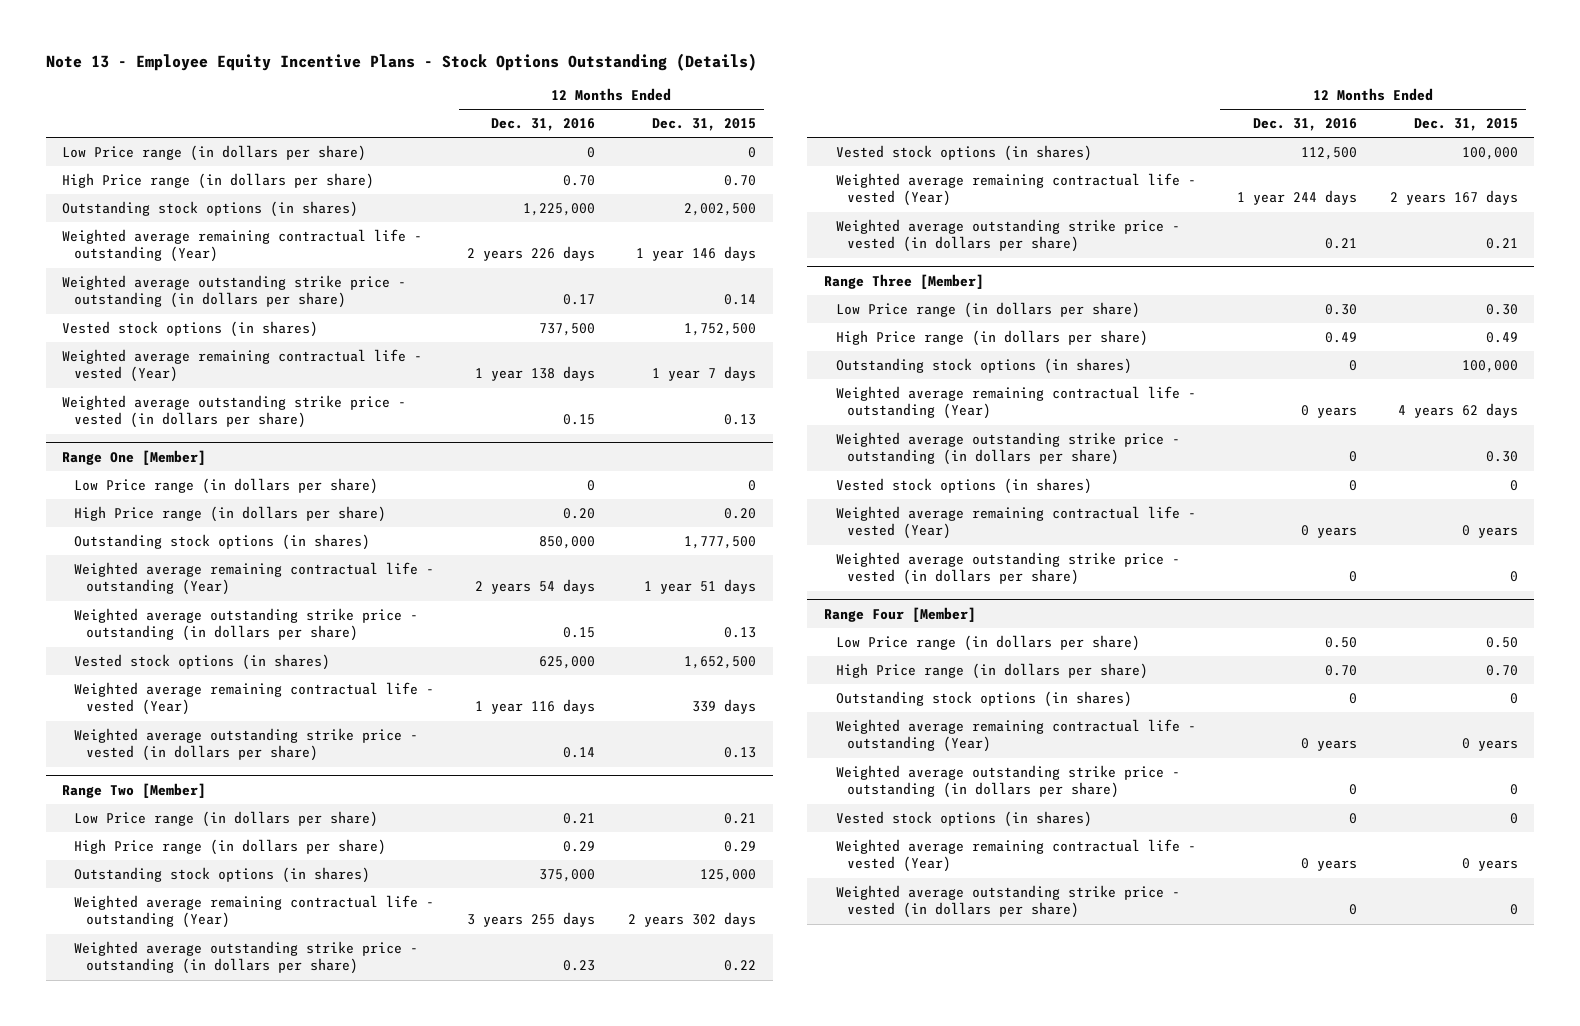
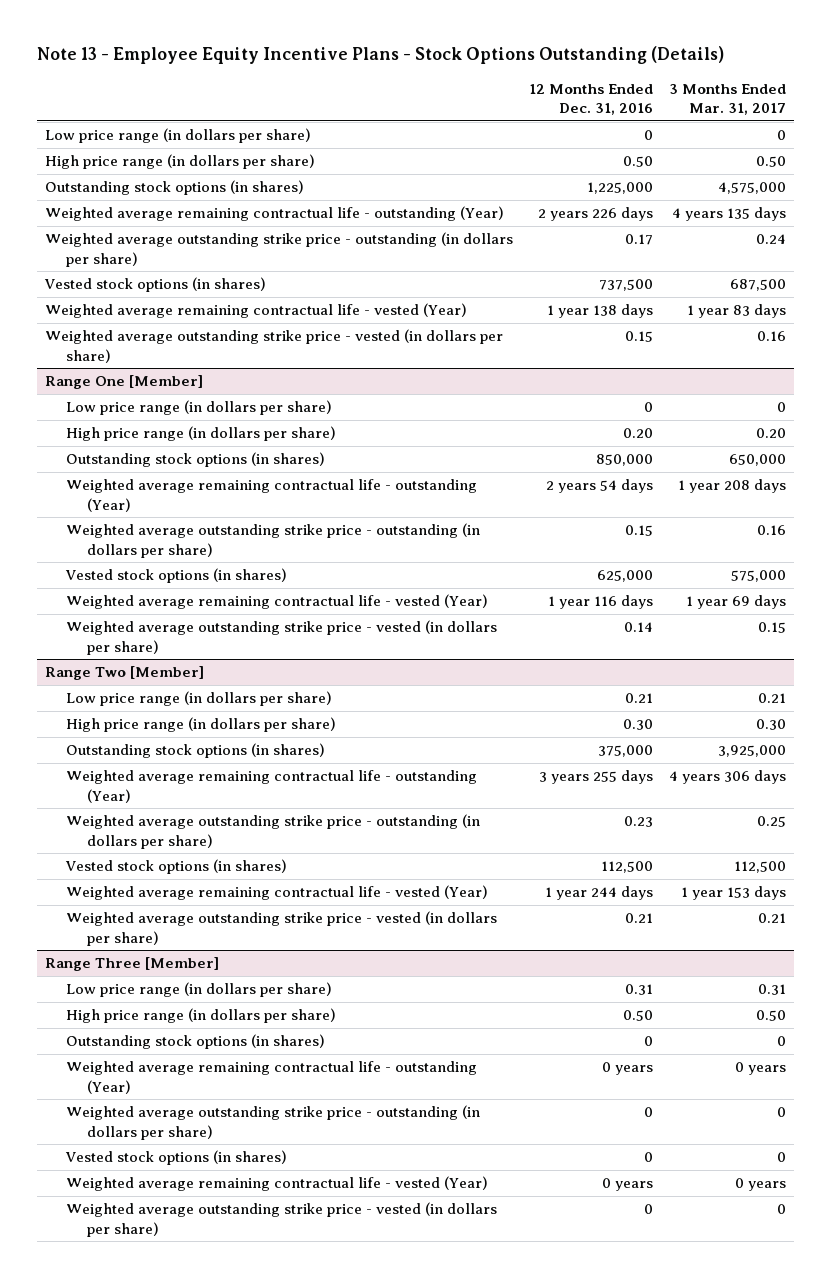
[651,118,756,132] Dec. 31, 2015 -> none
none -> [668,83,786,116] 3 Months Ended Mar. 31, 2017
[62,144,367,161] Low Price range (in dollars per share) -> [44,128,311,144] Low price range (in dollars per share)
[62,172,375,189] High Price range (in dollars per share) -> [44,154,315,170] High price range (in dollars per share)
[562,174,595,186] 0.70 -> [622,156,653,168] 0.50
[73,477,378,494] Low Price range (in dollars per share) -> [65,400,332,416] Low price range (in dollars per share)
[73,505,386,522] High Price range (in dollars per share) -> [65,426,336,442] High price range (in dollars per share)
[73,810,378,827] Low Price range (in dollars per share) -> [65,691,332,707] Low price range (in dollars per share)
[73,838,386,855] High Price range (in dollars per share) -> [65,717,336,733] High price range (in dollars per share)
[562,840,595,852] 0.29 -> [622,719,653,731] 0.30
[835,357,1132,374] Outstanding stock options (in shares) -> none
[835,385,1196,420] Weighted average remaining contractual life - outstanding (Year) -> none
[835,431,1180,466] Weighted average outstanding strike price - outstanding (in dollars per share) -> none
[835,477,1092,494] Vested stock options (in shares) -> none
[835,505,1196,540] Weighted average remaining contractual life - vested (Year) -> none
[835,551,1180,586] Weighted average outstanding strike price - vested (in dollars per share) -> none
[823,606,976,622] Range Four [Member] -> none
[835,634,1140,651] Low Price range (in dollars per share) -> none
[835,662,1148,679] High Price range (in dollars per share) -> none
[835,301,1140,318] Low Price range (in dollars per share) -> [65,982,332,998] Low price range (in dollars per share)
[1324,303,1357,315] 0.30 -> [624,984,653,996] 0.31
[835,329,1148,346] High Price range (in dollars per share) -> [65,1008,336,1024] High price range (in dollars per share)
[1324,331,1357,343] 0.49 -> [622,1010,653,1022] 0.50

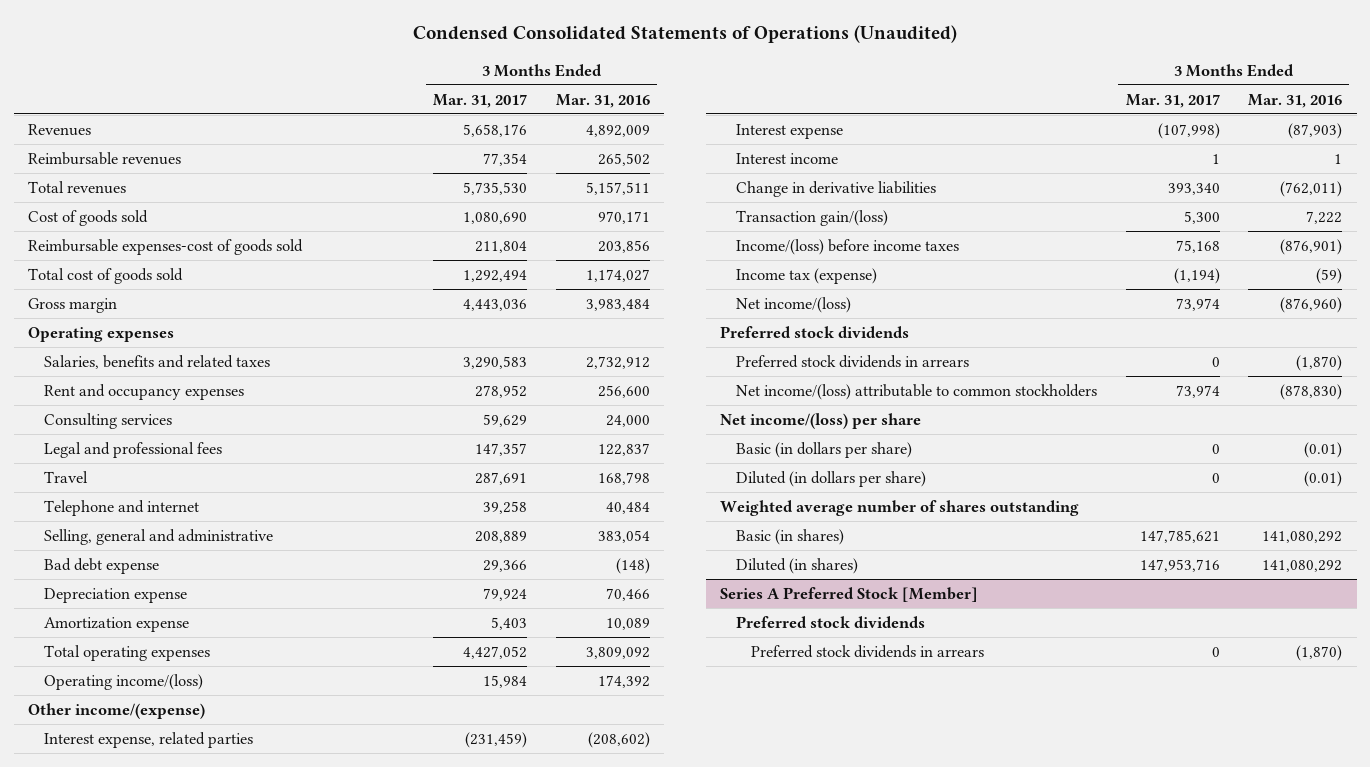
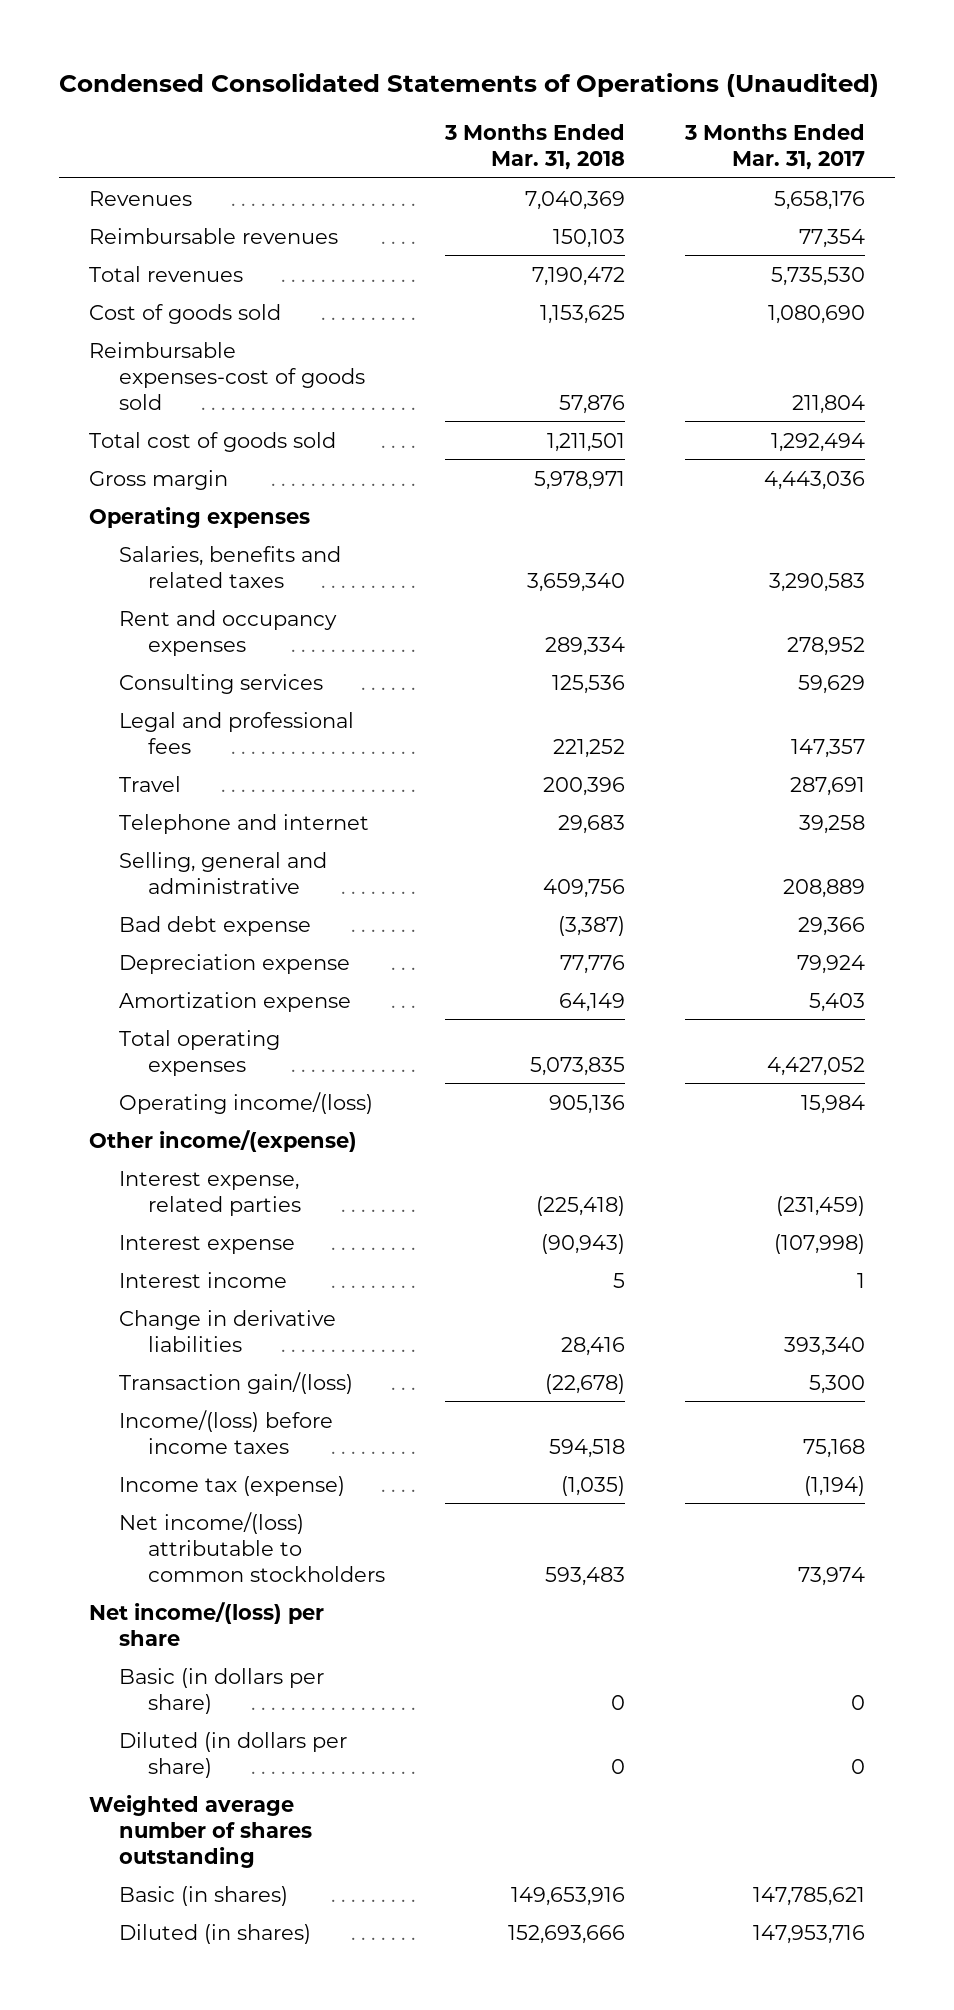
[556,93,651,108] Mar. 31, 2016 -> none
none -> [443,123,625,171] 3 Months Ended Mar. 31, 2018
[735,296,851,313] Net income/(loss) -> none
[720,325,910,338] Preferred stock dividends -> none
[735,354,969,368] Preferred stock dividends in arrears -> none
[720,586,979,602] Series A Preferred Stock [Member] -> none
[735,615,925,628] Preferred stock dividends -> none
[751,644,985,658] Preferred stock dividends in arrears -> none

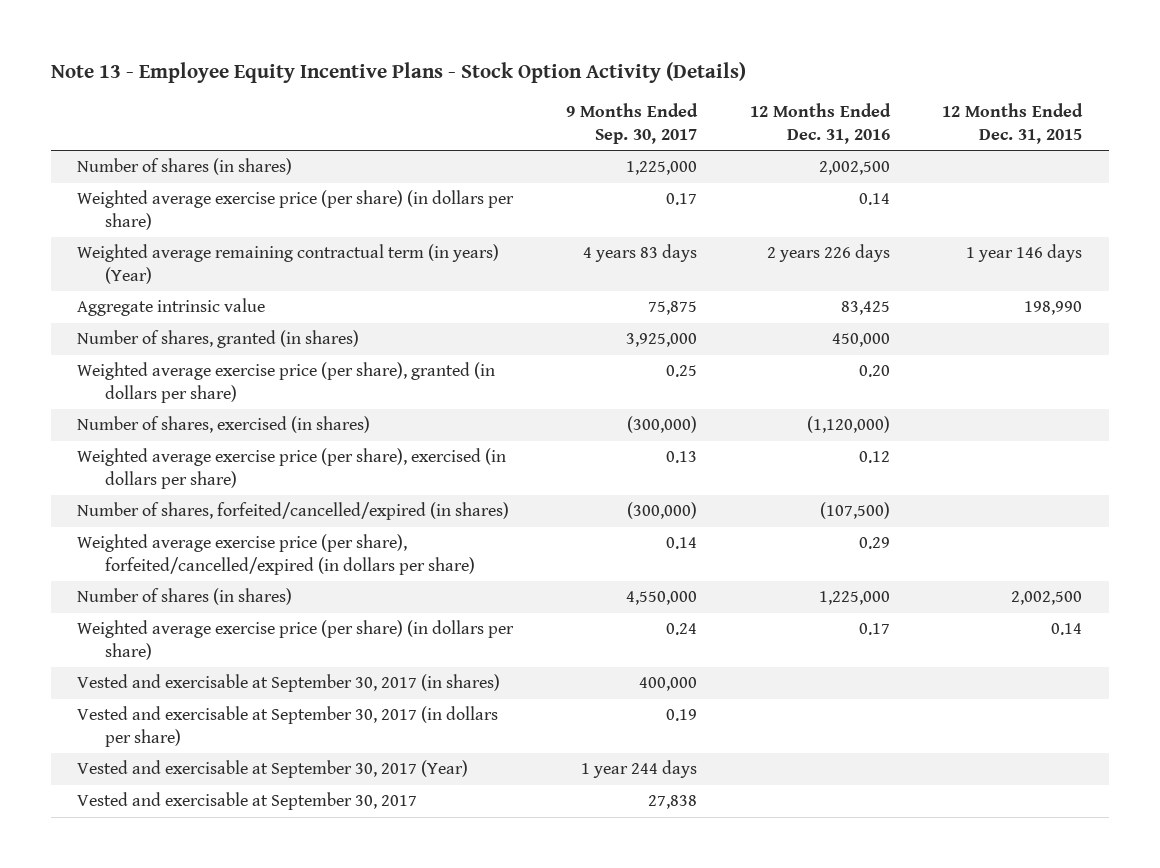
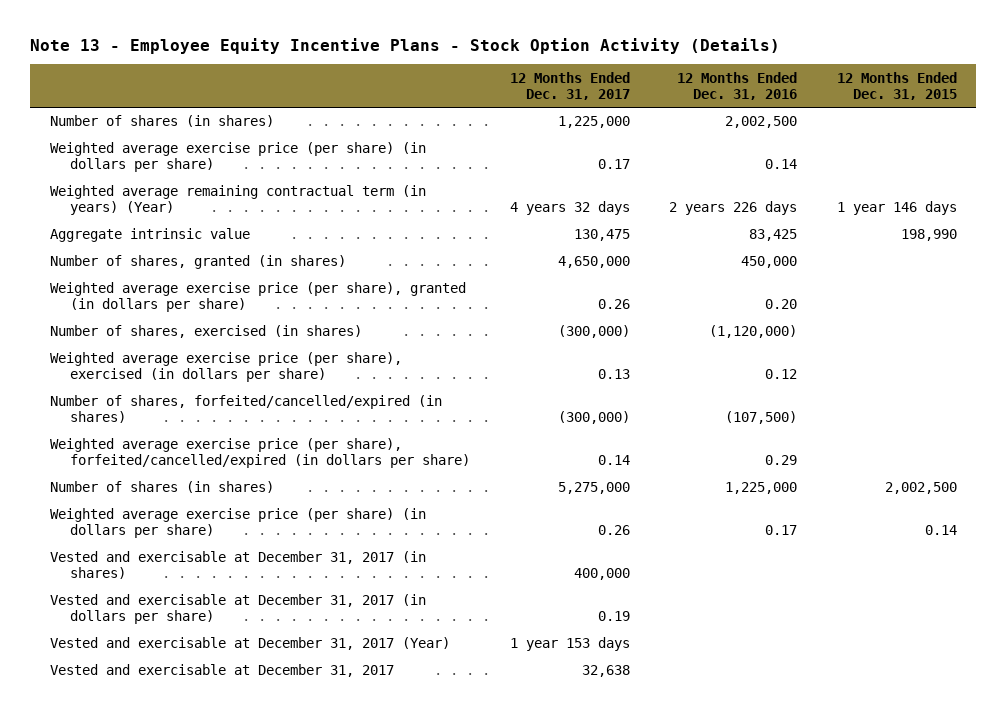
[566,103,699,145] 9 Months Ended Sep. 30, 2017 -> none
none -> [509,71,630,100] 12 Months Ended Dec. 31, 2017
[77,674,501,693] Vested and exercisable at September 30, 2017 (in shares) -> [49,551,426,580] Vested and exercisable at December 31, 2017 (in shares)
[77,706,499,747] Vested and exercisable at September 30, 2017 (in dollars per share) -> [49,594,426,625] Vested and exercisable at December 31, 2017 (in dollars per share)
[77,760,469,779] Vested and exercisable at September 30, 2017 (Year) -> [49,637,450,651] Vested and exercisable at December 31, 2017 (Year)
[77,792,418,811] Vested and exercisable at September 30, 2017 -> [49,664,394,678] Vested and exercisable at December 31, 2017

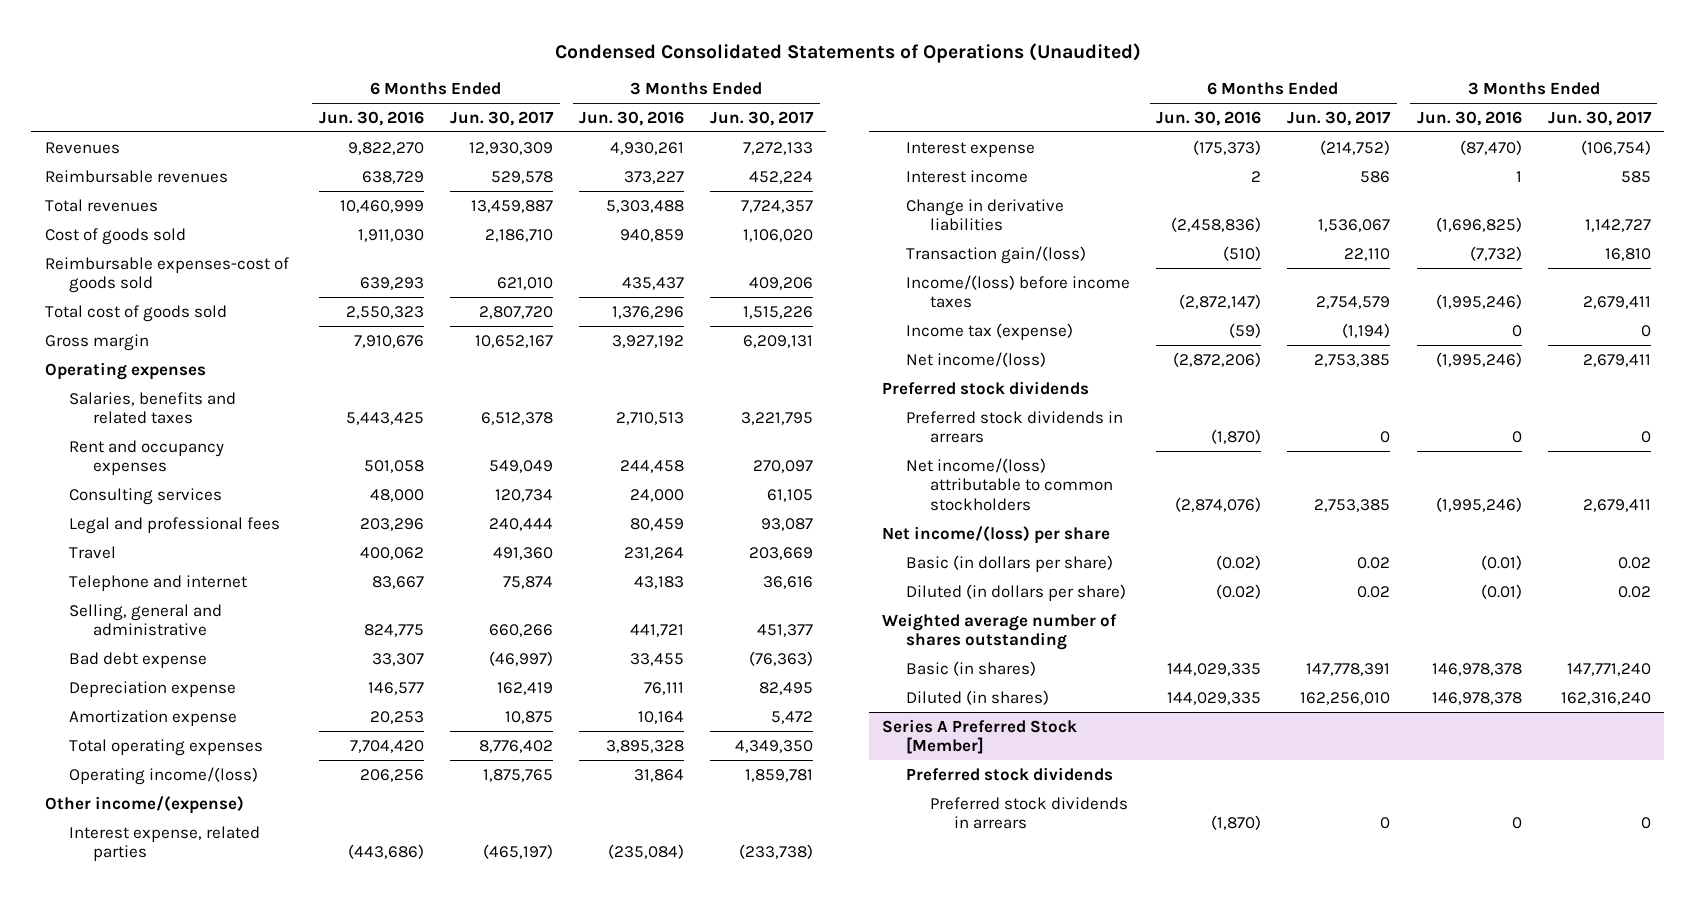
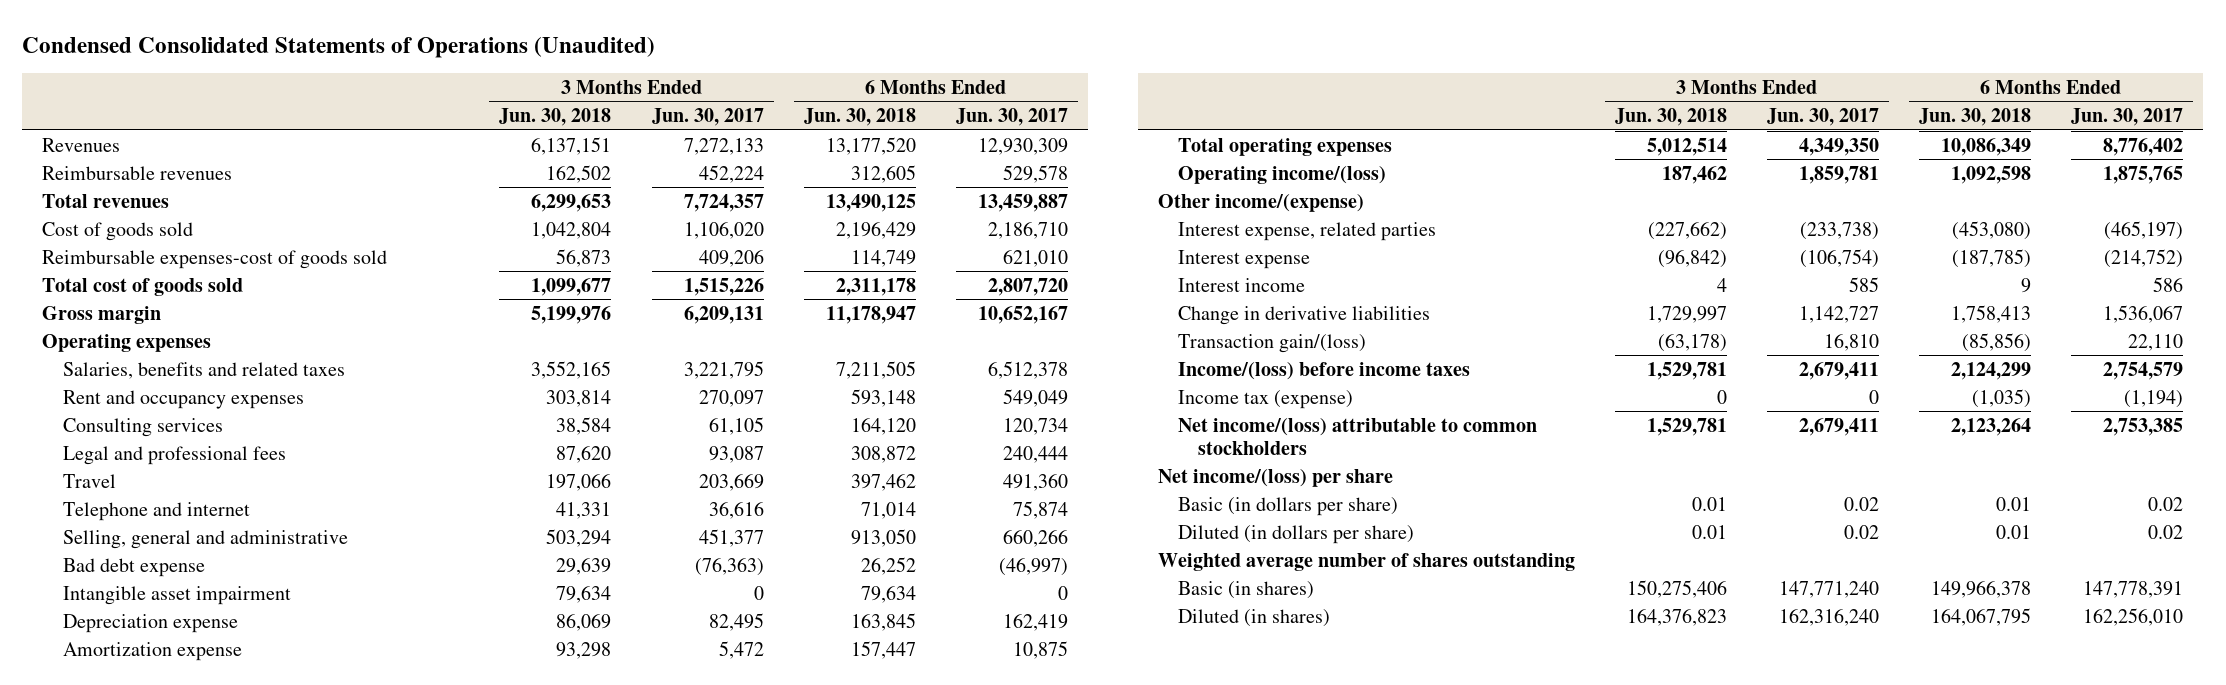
[318,110,424,126] Jun. 30, 2016 -> none
[579,110,685,126] Jun. 30, 2016 -> none
none -> [499,108,612,127] Jun. 30, 2018
none -> [803,108,916,127] Jun. 30, 2018
none -> [62,585,291,605] Intangible asset impairment
[905,351,1046,367] Net income/(loss) -> none
[881,380,1089,395] Preferred stock dividends -> none
[905,410,1123,444] Preferred stock dividends in arrears -> none
[881,718,1077,755] Series A Preferred Stock [Member] -> none
[905,766,1113,781] Preferred stock dividends -> none
[930,796,1129,830] Preferred stock dividends in arrears -> none

